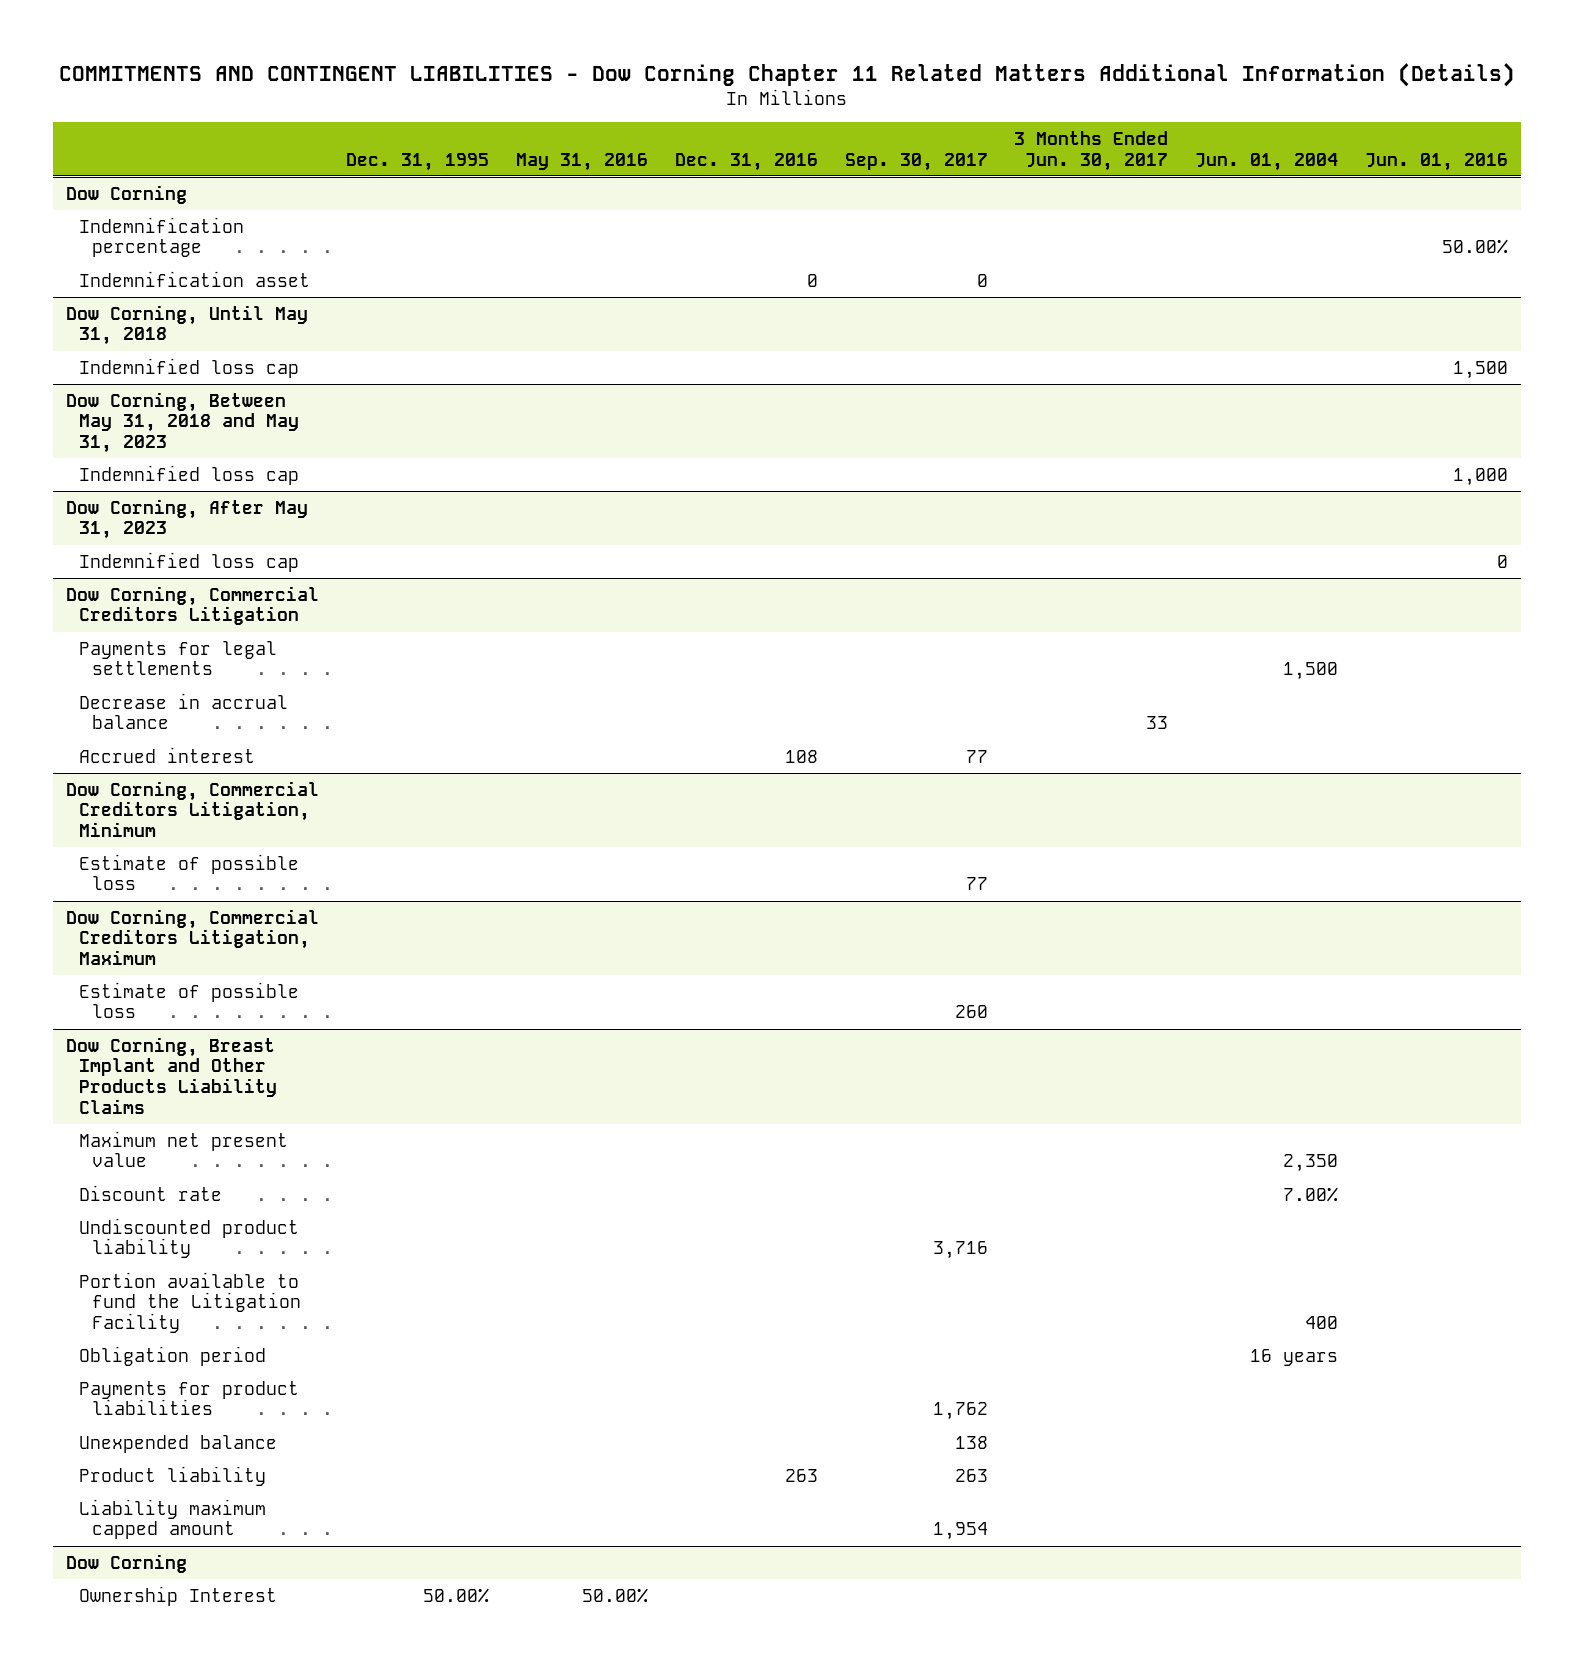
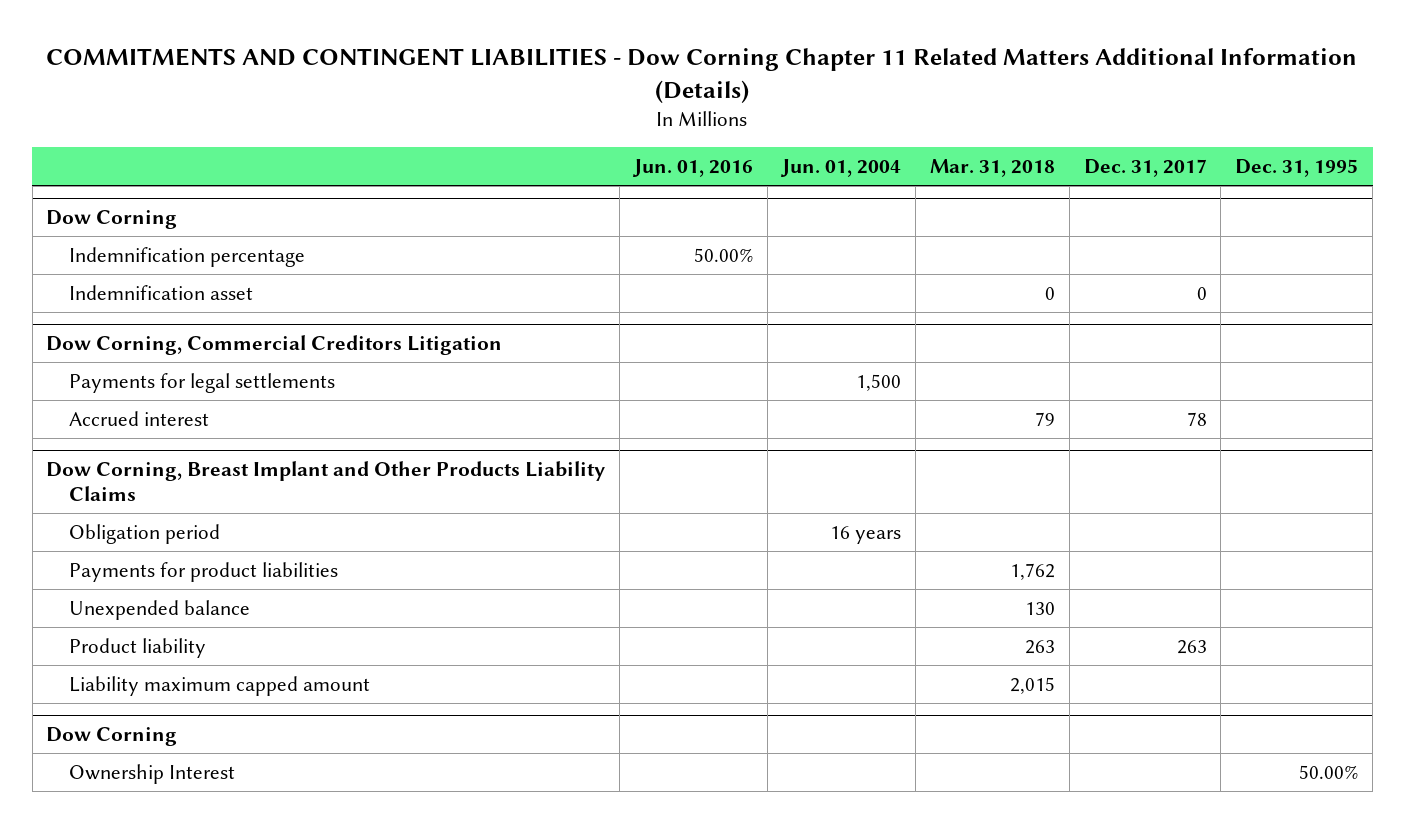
[516,152,649,171] May 31, 2016 -> none
[674,152,818,171] Dec. 31, 2016 -> none
[844,152,988,171] Sep. 30, 2017 -> none
[1014,130,1169,171] 3 Months Ended Jun. 30, 2017 -> none
none -> [929,159,1055,178] Mar. 31, 2018
none -> [1083,159,1207,178] Dec. 31, 2017
[66,304,309,346] Dow Corning, Until May 31, 2018 -> none
[79,357,300,378] Indemnified loss cap -> none
[66,391,300,453] Dow Corning, Between May 31, 2018 and May 31, 2023 -> none
[79,464,300,485] Indemnified loss cap -> none
[66,498,309,540] Dow Corning, After May 31, 2023 -> none
[79,551,300,572] Indemnified loss cap -> none
[79,692,289,730] Decrease in accrual balance -> none
[66,780,320,837] Dow Corning, Commercial Creditors Litigation, Minimum -> none
[79,853,300,891] Estimate of possible loss -> none
[66,908,320,965] Dow Corning, Commercial Creditors Litigation, Maximum -> none
[79,981,300,1019] Estimate of possible loss -> none
[79,1130,289,1168] Maximum net present value -> none
[79,1184,223,1201] Discount rate -> none
[79,1217,300,1259] Undiscounted product liability -> none
[79,1271,301,1333] Portion available to fund the Litigation Facility -> none

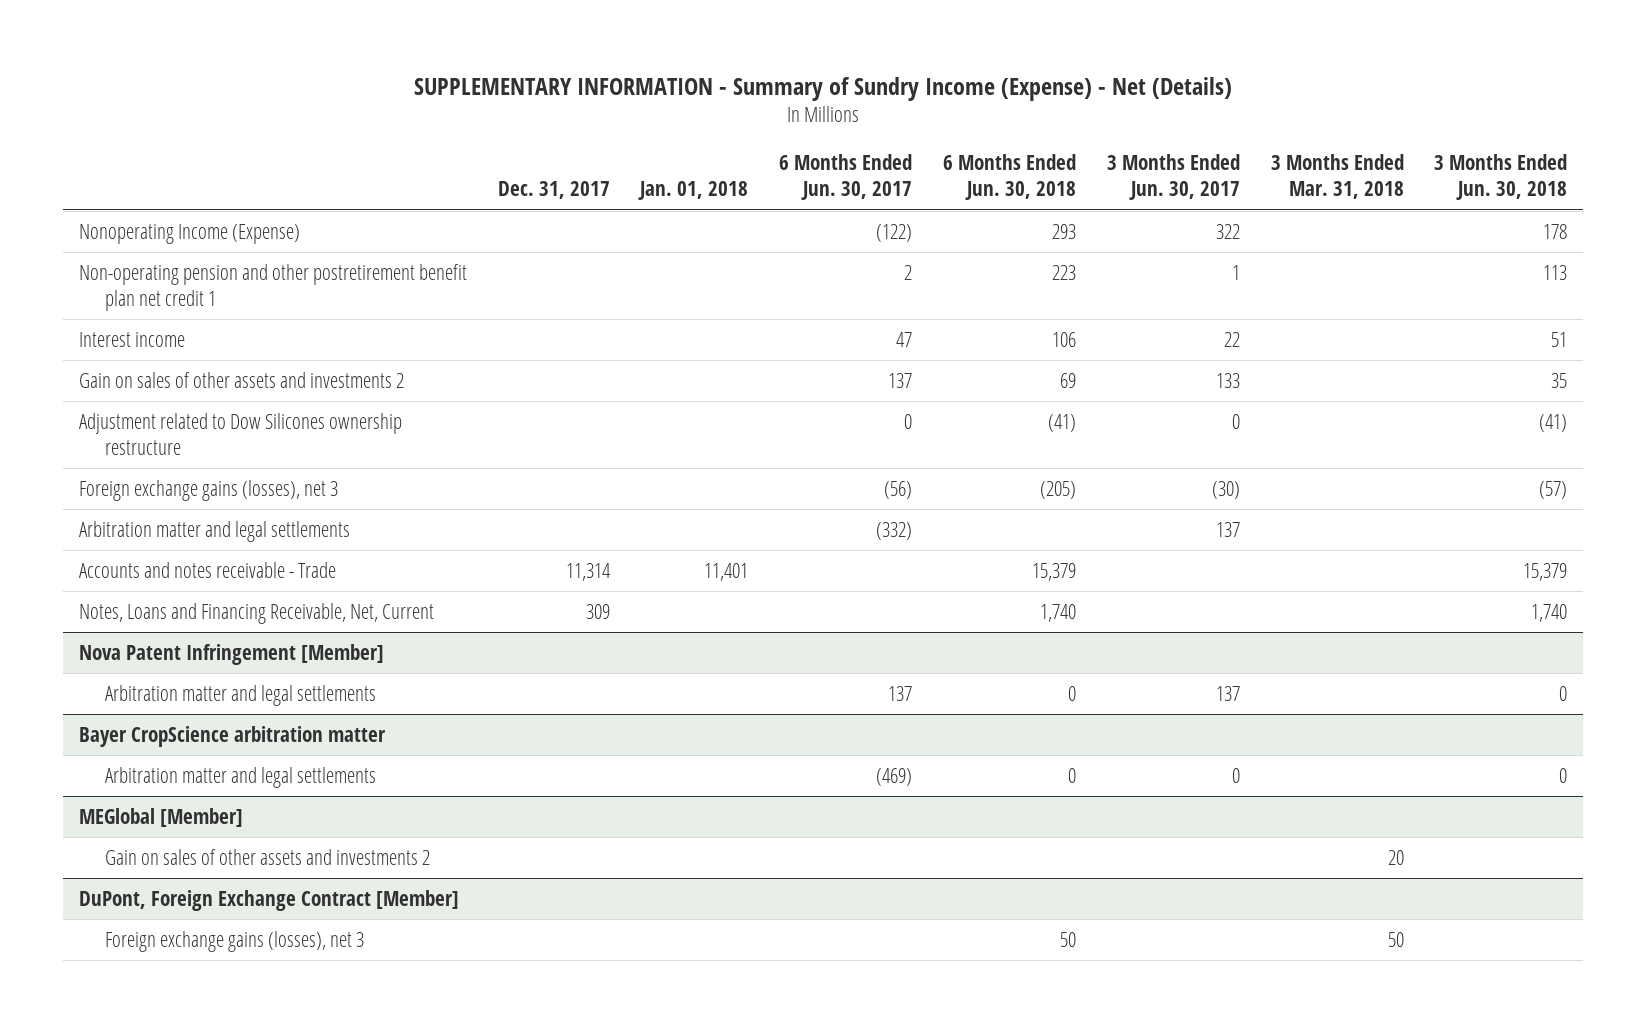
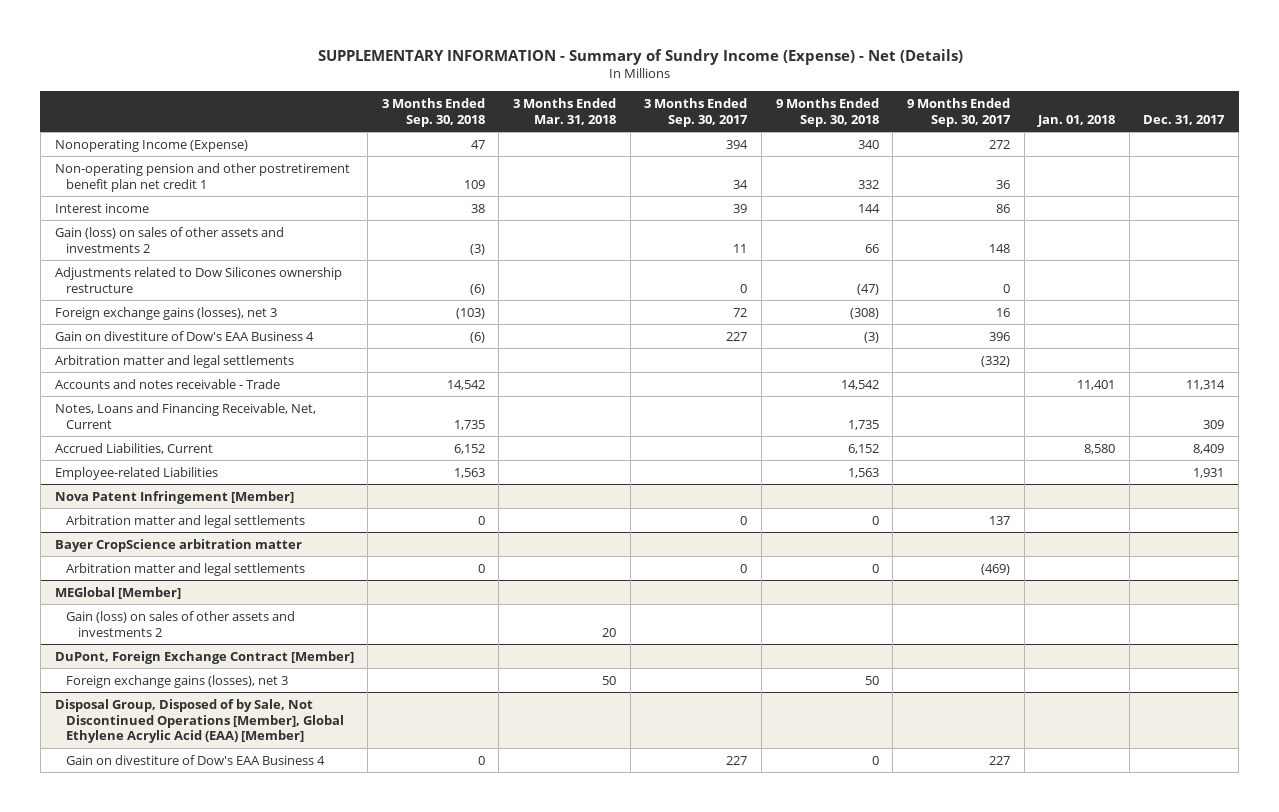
[779,154,913,201] 6 Months Ended Jun. 30, 2017 -> none
[942,154,1076,201] 6 Months Ended Jun. 30, 2018 -> none
[1106,154,1240,201] 3 Months Ended Jun. 30, 2017 -> none
[1434,154,1568,201] 3 Months Ended Jun. 30, 2018 -> none
none -> [381,98,485,127] 3 Months Ended Sep. 30, 2018
none -> [644,98,749,127] 3 Months Ended Sep. 30, 2017
none -> [775,98,879,127] 9 Months Ended Sep. 30, 2018
none -> [906,98,1011,127] 9 Months Ended Sep. 30, 2017
[78,371,404,388] Gain on sales of other assets and investments 2 -> [54,226,284,253] Gain (loss) on sales of other assets and investments 2
[78,412,402,455] Adjustment related to Dow Silicones ownership restructure -> [54,266,342,293] Adjustments related to Dow Silicones ownership restructure
none -> [54,330,314,341] Gain on divestiture of Dow's EAA Business 4
none -> [54,442,213,454] Accrued Liabilities, Current
none -> [54,466,218,480] Employee-related Liabilities
[104,848,430,865] Gain on sales of other assets and investments 2 -> [66,610,296,637] Gain (loss) on sales of other assets and investments 2
none -> [54,698,345,744] Disposal Group, Disposed of by Sale, Not Discontinued Operations [Member], Global Ethylene Acrylic Acid (EAA) [Member]
none -> [66,754,326,765] Gain on divestiture of Dow's EAA Business 4

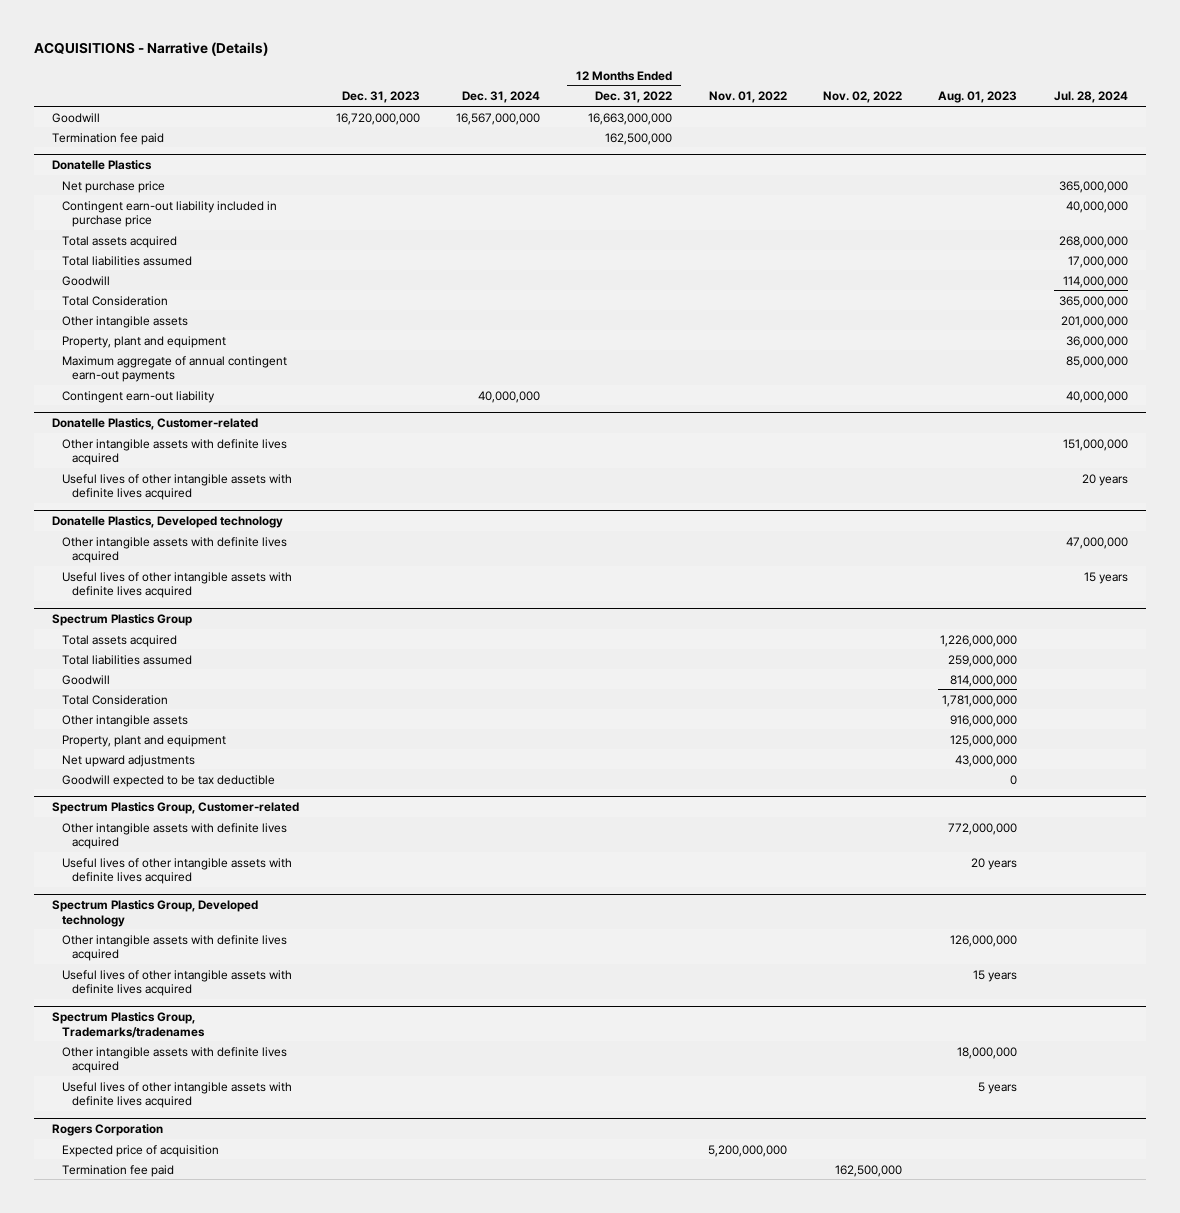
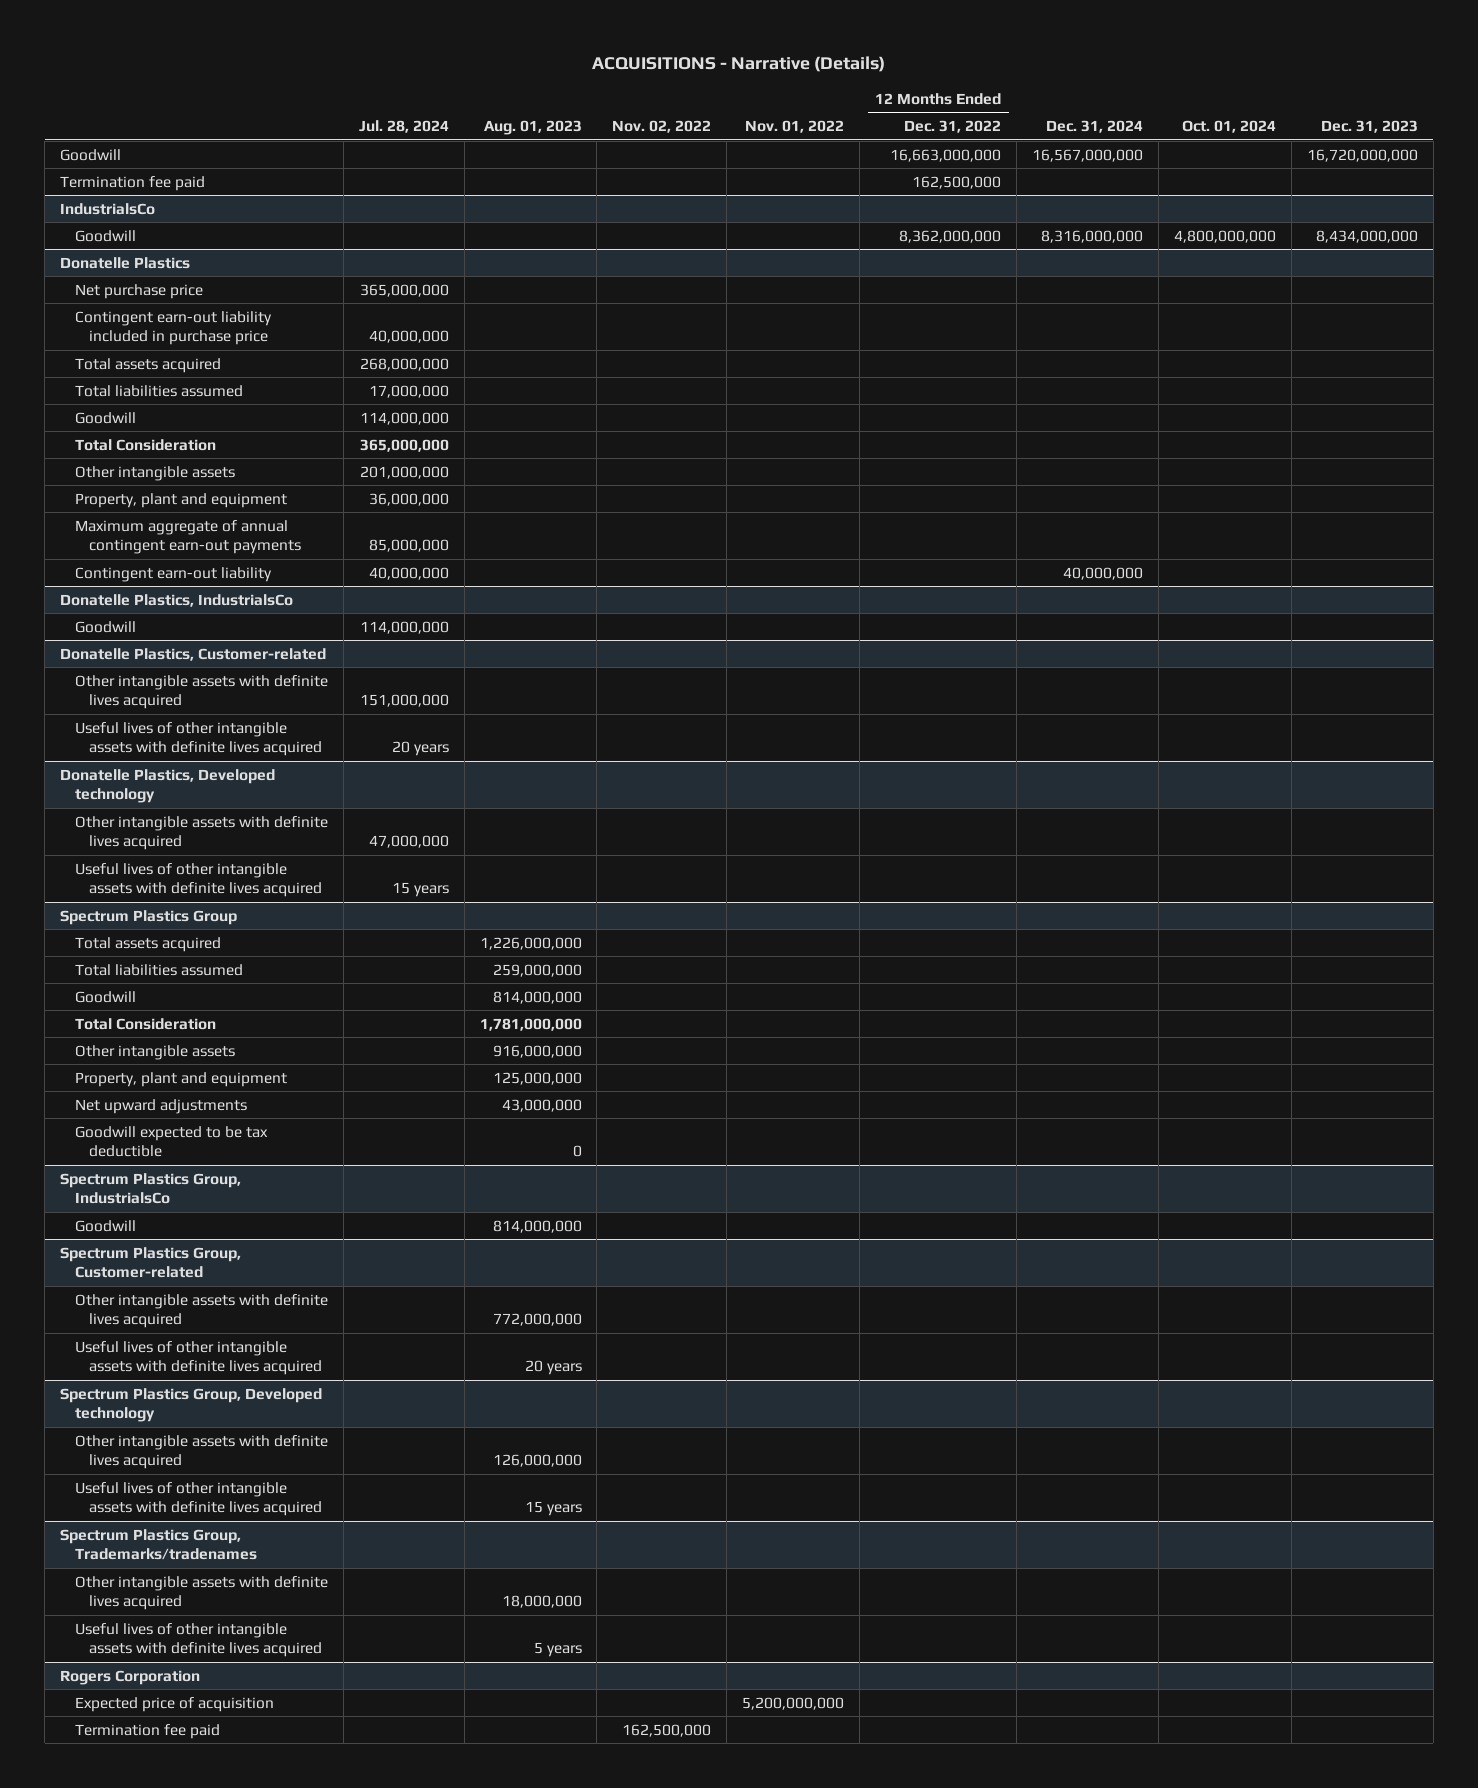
none -> [1182,119,1277,133] Oct. 01, 2024
none -> [60,202,156,215] IndustrialsCo
none -> [74,229,136,242] Goodwill
none -> [60,593,294,607] Donatelle Plastics, IndustrialsCo
none -> [74,620,136,633] Goodwill
none -> [60,1172,242,1205] Spectrum Plastics Group, IndustrialsCo
none -> [74,1219,136,1232] Goodwill

